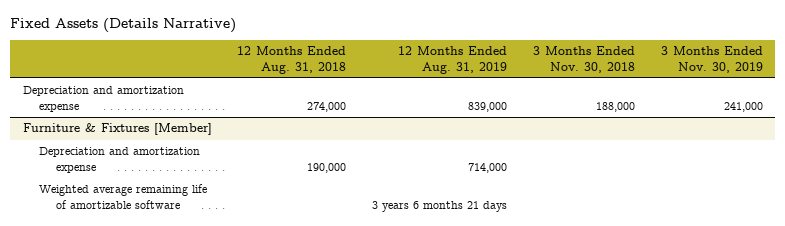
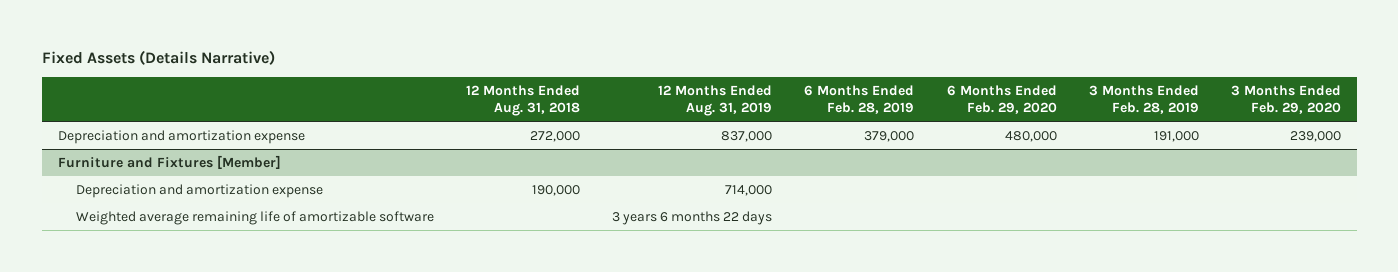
[532,46,635,73] 3 Months Ended Nov. 30, 2018 -> none
[660,46,763,73] 3 Months Ended Nov. 30, 2019 -> none
none -> [804,84,915,115] 6 Months Ended Feb. 28, 2019
none -> [946,84,1057,115] 6 Months Ended Feb. 29, 2020
none -> [1088,84,1199,115] 3 Months Ended Feb. 28, 2019
none -> [1230,84,1341,115] 3 Months Ended Feb. 29, 2020
[307,101,347,112] 274,000 -> [530,130,581,142] 272,000
[468,101,508,112] 839,000 -> [721,130,773,142] 837,000
[22,123,212,136] Furniture & Fixtures [Member] -> [57,154,281,169] Furniture and Fixtures [Member]
[372,200,508,212] 3 years 6 months 21 days -> [612,210,773,225] 3 years 6 months 22 days

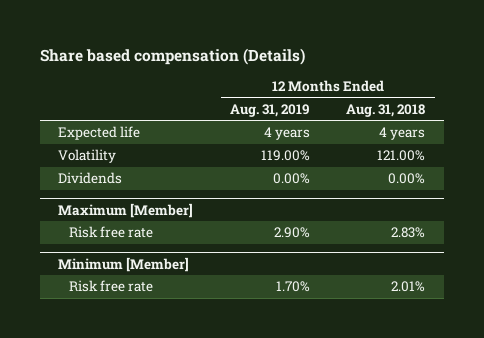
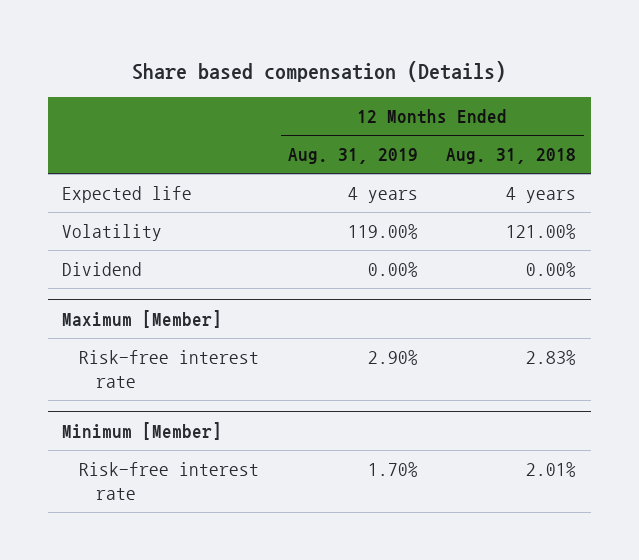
[58,172,123,185] Dividends -> [62,262,143,277] Dividend
[69,226,154,239] Risk free rate -> [79,350,260,388] Risk-free interest rate
[69,280,154,293] Risk free rate -> [79,462,260,500] Risk-free interest rate

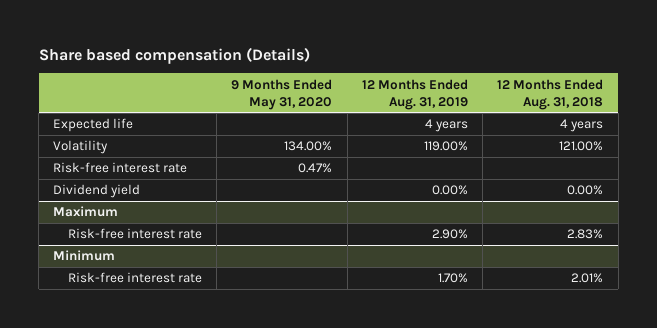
none -> [231,78,333,110] 9 Months Ended May 31, 2020
none -> [53,162,188,174] Risk-free interest rate
[62,262,143,277] Dividend -> [53,184,141,199] Dividend yield
[62,310,223,329] Maximum [Member] -> [53,206,119,218] Maximum
[62,422,223,441] Minimum [Member] -> [53,250,116,262] Minimum

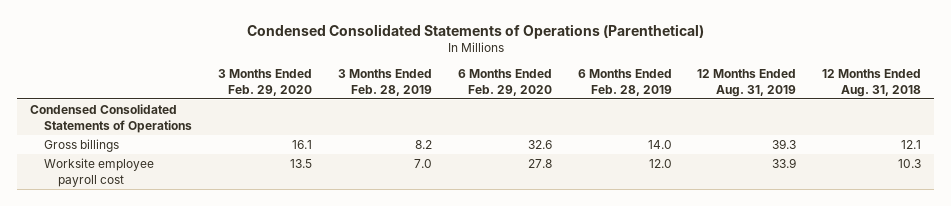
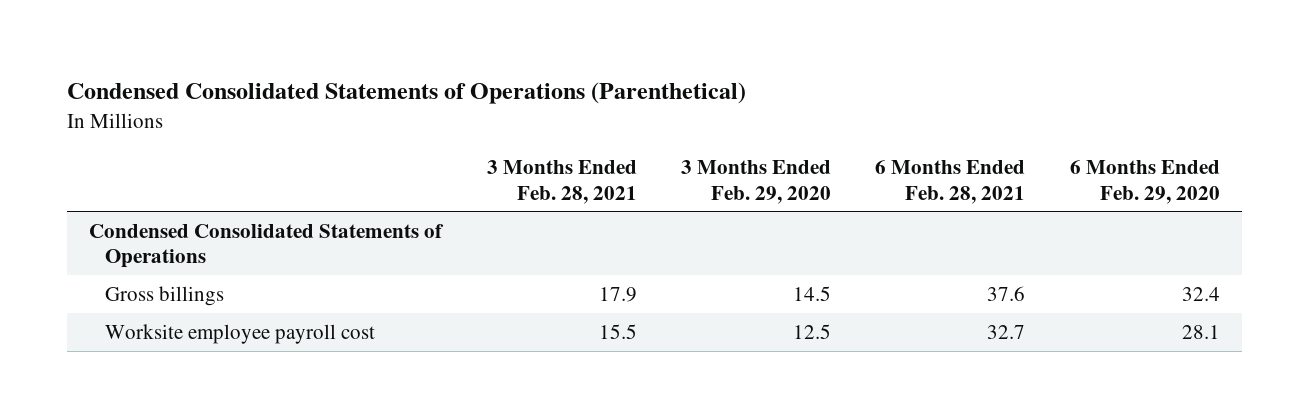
[337,69,432,96] 3 Months Ended Feb. 28, 2019 -> none
[577,69,672,96] 6 Months Ended Feb. 28, 2019 -> none
[697,69,797,97] 12 Months Ended Aug. 31, 2019 -> none
[822,69,922,97] 12 Months Ended Aug. 31, 2018 -> none
none -> [486,160,637,204] 3 Months Ended Feb. 28, 2021
none -> [875,160,1026,204] 6 Months Ended Feb. 28, 2021
[292,139,313,149] 16.1 -> [792,285,831,301] 14.5
[527,139,552,149] 32.6 -> [1181,286,1220,301] 32.4
[290,158,313,168] 13.5 -> [792,323,831,339] 12.5
[527,158,552,168] 27.8 -> [1181,324,1220,339] 28.1

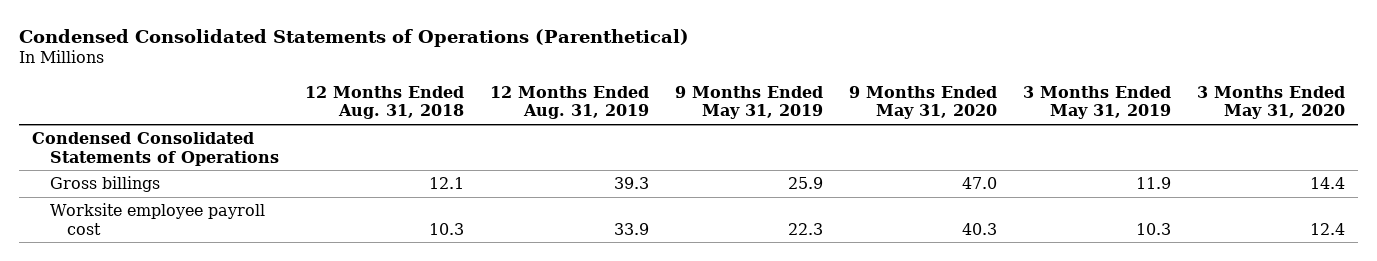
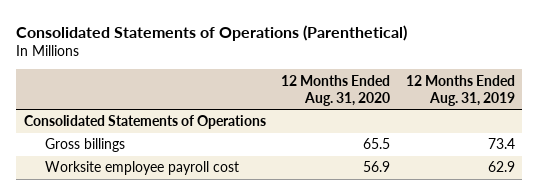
[19,28,690,47] Condensed Consolidated Statements of Operations (Parenthetical) -> [16,24,408,41] Consolidated Statements of Operations (Parenthetical)
[304,85,464,120] 12 Months Ended Aug. 31, 2018 -> none
[674,85,823,120] 9 Months Ended May 31, 2019 -> none
[848,85,997,120] 9 Months Ended May 31, 2020 -> none
[1022,85,1171,120] 3 Months Ended May 31, 2019 -> none
[1196,85,1345,120] 3 Months Ended May 31, 2020 -> none
none -> [281,74,391,106] 12 Months Ended Aug. 31, 2020
[32,131,279,166] Condensed Consolidated Statements of Operations -> [24,115,267,130] Consolidated Statements of Operations
[613,176,649,189] 39.3 -> [487,138,515,150] 73.4
[613,222,649,235] 33.9 -> [487,161,515,173] 62.9

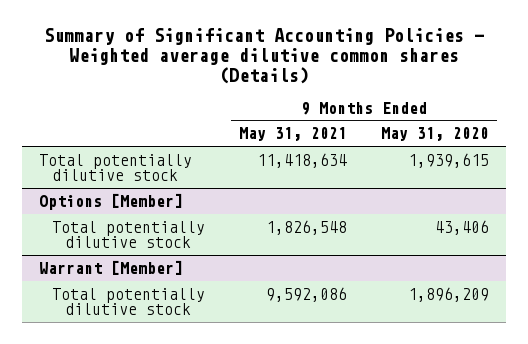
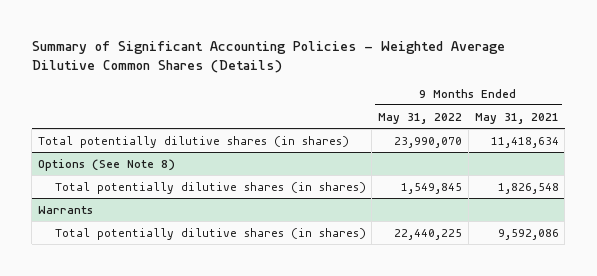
[43,28,484,85] Summary of Significant Accounting Policies - Weighted average dilutive common shares (Details) -> [31,40,505,73] Summary of Significant Accounting Policies - Weighted Average Dilutive Common Shares (Details)
[380,127,489,142] May 31, 2020 -> none
none -> [378,112,463,124] May 31, 2022
[39,153,193,182] Total potentially dilutive stock -> [38,135,350,148] Total potentially dilutive shares (in shares)
[39,192,184,210] Options [Member] -> [38,158,176,171] Options (See Note 8)
[52,220,206,249] Total potentially dilutive stock -> [54,181,366,194] Total potentially dilutive shares (in shares)
[39,259,184,275] Warrant [Member] -> [38,205,94,214] Warrants
[52,287,206,316] Total potentially dilutive stock -> [54,227,366,240] Total potentially dilutive shares (in shares)

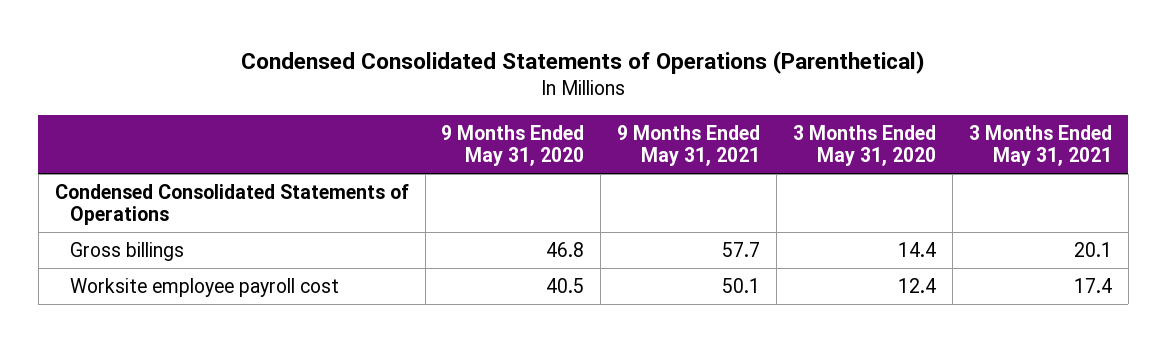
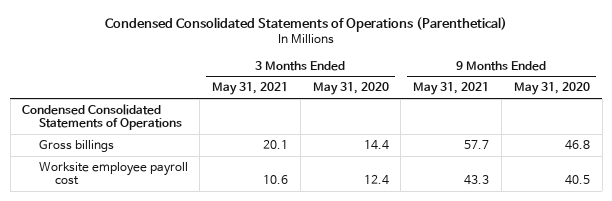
[722,277,761,293] 50.1 -> [464,175,490,186] 43.3
[1073,277,1112,293] 17.4 -> [263,175,289,185] 10.6

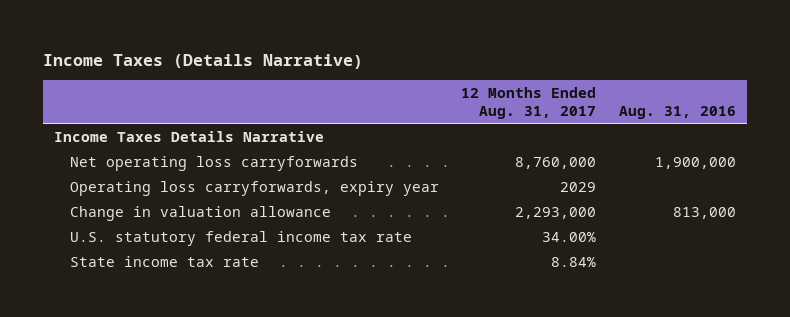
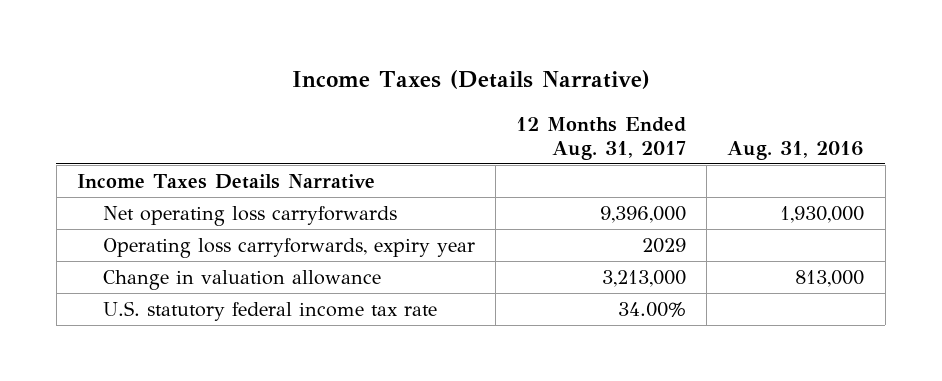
[515,156,597,169] 8,760,000 -> [600,206,687,224] 9,396,000
[654,156,736,169] 1,900,000 -> [780,206,865,224] 1,930,000
[515,206,597,219] 2,293,000 -> [602,270,687,288] 3,213,000
[69,255,259,267] State income tax rate -> none

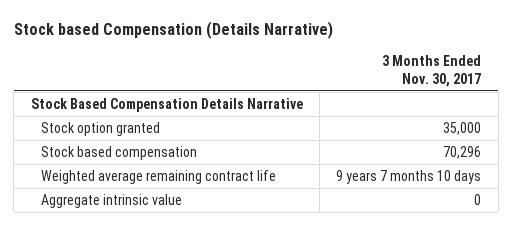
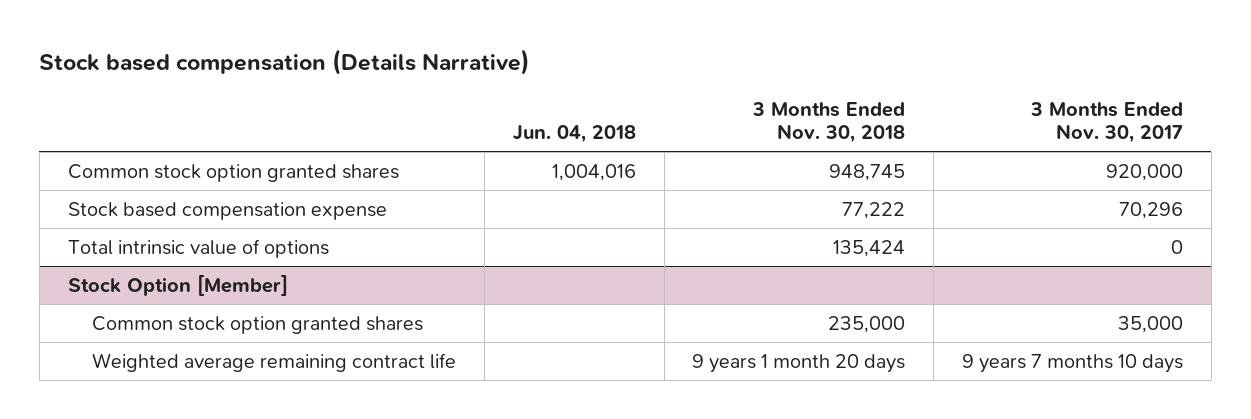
[13,21,333,40] Stock based Compensation (Details Narrative) -> [39,49,531,76] Stock based compensation (Details Narrative)
none -> [512,125,636,144] Jun. 04, 2018
none -> [752,102,906,144] 3 Months Ended Nov. 30, 2018
[30,97,303,112] Stock Based Compensation Details Narrative -> none
[40,121,160,136] Stock option granted -> [67,163,399,182] Common stock option granted shares
[443,121,482,135] 35,000 -> [1106,163,1184,181] 920,000
[40,145,197,160] Stock based compensation -> [67,201,387,220] Stock based compensation expense
none -> [67,238,329,258] Total intrinsic value of options
none -> [67,274,288,296] Stock Option [Member]
none -> [92,315,424,334] Common stock option granted shares
[40,193,182,208] Aggregate intrinsic value -> none

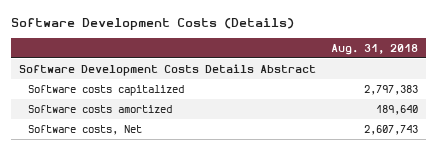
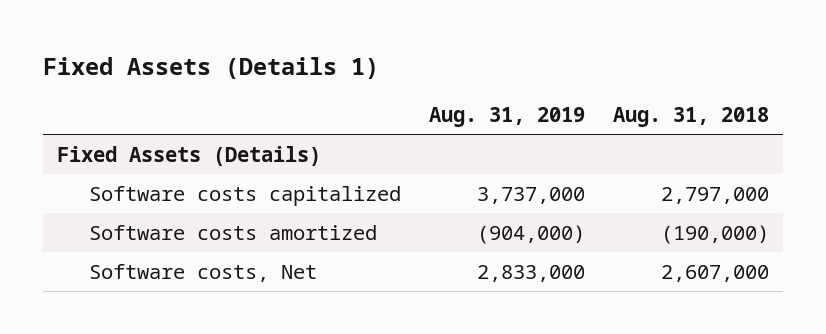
[10,18,294,31] Software Development Costs (Details) -> [43,57,380,80] Fixed Assets (Details 1)
none -> [428,107,585,128] Aug. 31, 2019
[18,63,316,76] Software Development Costs Details Abstract -> none
none -> [57,145,322,166] Fixed Assets (Details)
[364,84,419,95] 2,797,383 -> [660,186,769,204] 2,797,000
[376,104,419,115] 189,640 -> [660,224,769,244] (190,000)
[364,124,419,135] 2,607,743 -> [660,264,769,282] 2,607,000

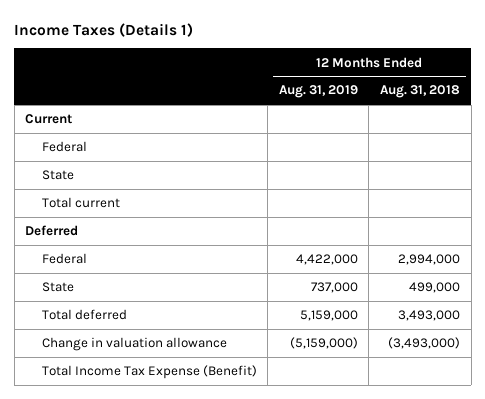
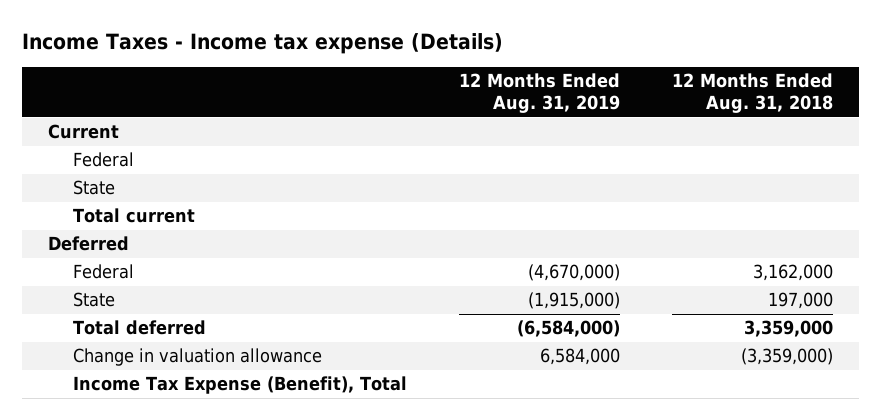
[14,23,194,38] Income Taxes (Details 1) -> [21,32,503,54] Income Taxes - Income tax expense (Details)
[295,254,358,266] 4,422,000 -> [527,264,620,282] (4,670,000)
[397,254,460,266] 2,994,000 -> [752,264,833,282] 3,162,000
[310,282,358,294] 737,000 -> [527,292,620,310] (1,915,000)
[408,282,460,294] 499,000 -> [767,292,833,310] 197,000
[299,310,358,322] 5,159,000 -> [516,320,620,338] (6,584,000)
[397,310,460,322] 3,493,000 -> [743,320,833,338] 3,359,000
[289,337,358,350] (5,159,000) -> [539,348,620,366] 6,584,000
[387,337,460,350] (3,493,000) -> [740,348,833,366] (3,359,000)
[41,365,257,380] Total Income Tax Expense (Benefit) -> [72,376,407,395] Income Tax Expense (Benefit), Total

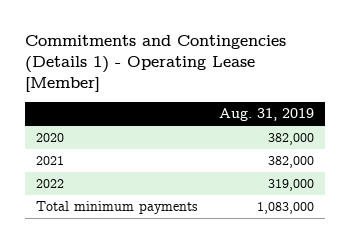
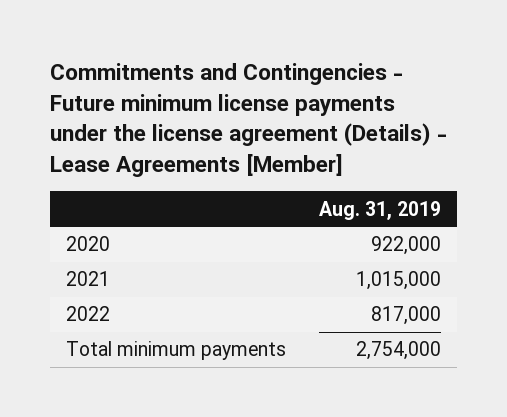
[25,35,287,93] Commitments and Contingencies (Details 1) - Operating Lease [Member] -> [49,63,447,177] Commitments and Contingencies - Future minimum license payments under the license agreement (Details) - Lease Agreements [Member]
[268,133,315,146] 382,000 -> [371,236,442,256] 922,000
[268,156,315,169] 382,000 -> [356,271,442,291] 1,015,000
[268,179,315,192] 319,000 -> [371,306,442,326] 817,000
[257,202,315,215] 1,083,000 -> [356,341,442,361] 2,754,000

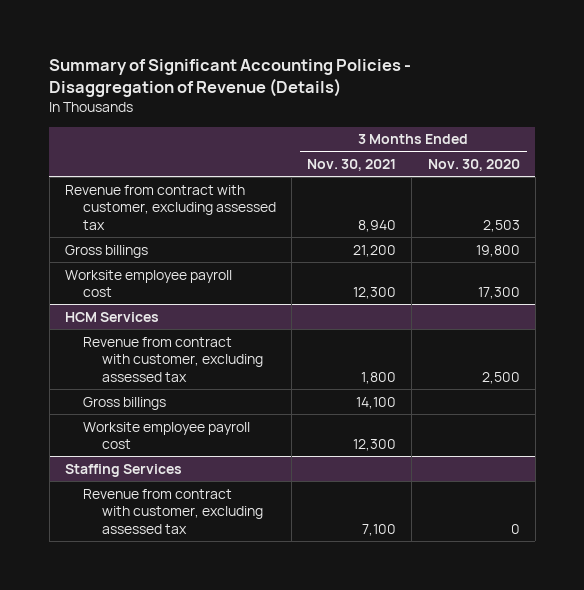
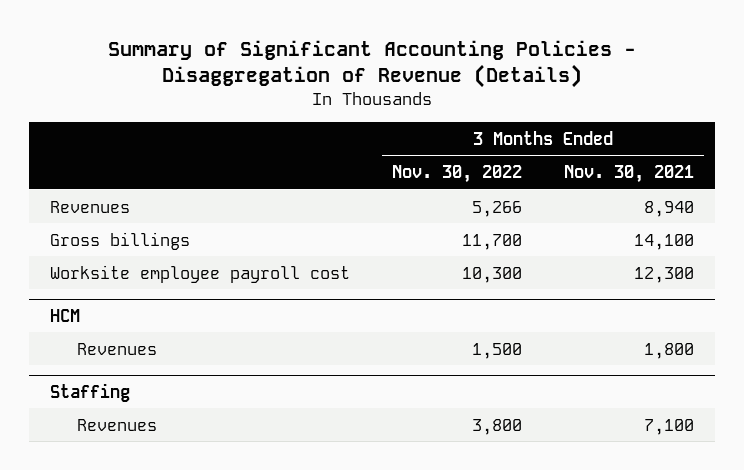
[427,158,520,171] Nov. 30, 2020 -> none
none -> [392,165,523,184] Nov. 30, 2022
[64,244,148,258] Gross billings -> none
[64,269,232,298] Worksite employee payroll cost -> none
[64,311,159,322] HCM Services -> none
[83,336,263,382] Revenue from contract with customer, excluding assessed tax -> none
[64,184,277,230] Revenue from contract with customer, excluding assessed tax -> [50,200,131,213] Revenues
[83,488,263,534] Revenue from contract with customer, excluding assessed tax -> none
none -> [50,308,81,322] HCM
none -> [77,342,158,355] Revenues
[64,463,182,477] Staffing Services -> [50,382,131,402] Staffing
none -> [77,418,158,431] Revenues

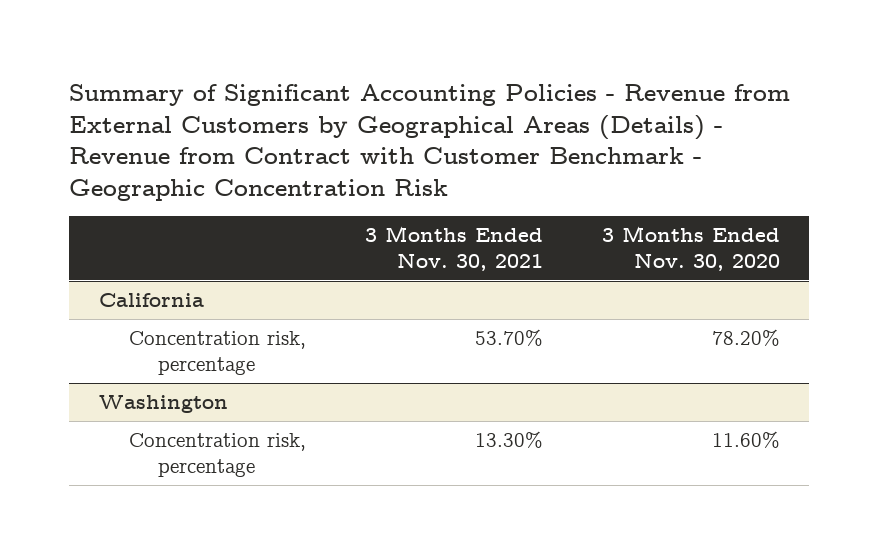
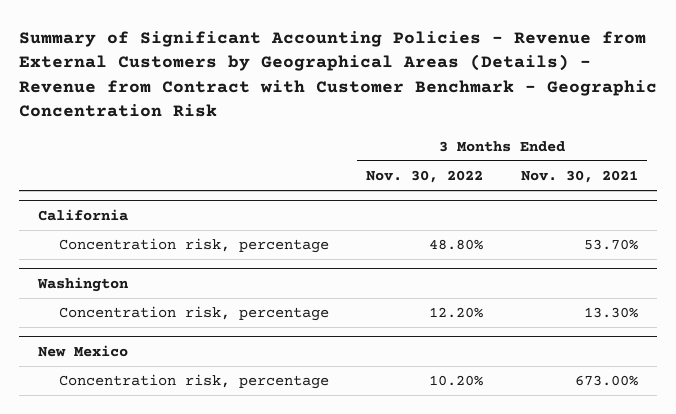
[601,226,780,271] 3 Months Ended Nov. 30, 2020 -> none
none -> [366,170,484,184] Nov. 30, 2022
none -> [37,344,128,357] New Mexico
none -> [58,374,329,390] Concentration risk, percentage

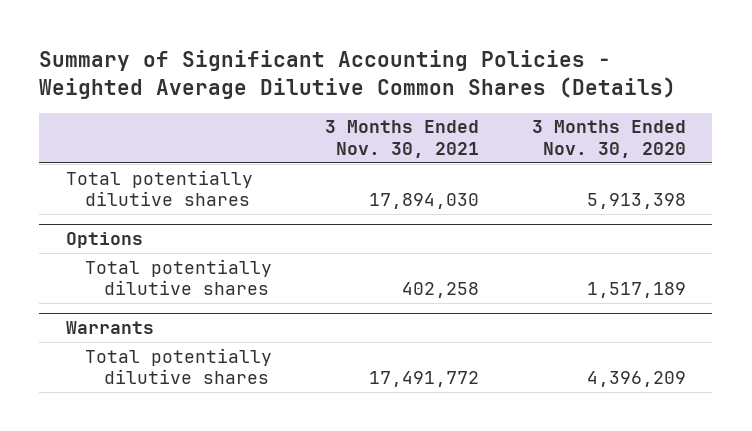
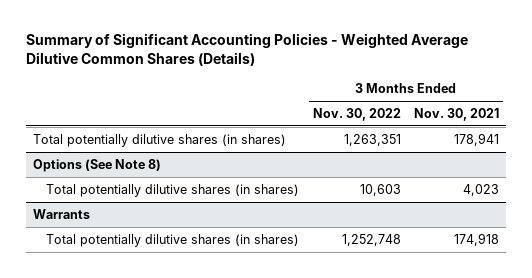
[531,120,686,158] 3 Months Ended Nov. 30, 2020 -> none
none -> [312,107,401,121] Nov. 30, 2022
[65,169,253,207] Total potentially dilutive shares -> [32,133,286,147] Total potentially dilutive shares (in shares)
[368,193,479,210] 17,894,030 -> [454,132,500,146] 178,941
[65,232,143,249] Options -> [32,158,161,172] Options (See Note 8)
[85,258,273,296] Total potentially dilutive shares -> [46,183,300,197] Total potentially dilutive shares (in shares)
[401,282,479,299] 402,258 -> [463,183,500,196] 4,023
[85,347,273,385] Total potentially dilutive shares -> [46,233,300,247] Total potentially dilutive shares (in shares)
[368,371,479,388] 17,491,772 -> [454,232,500,246] 174,918

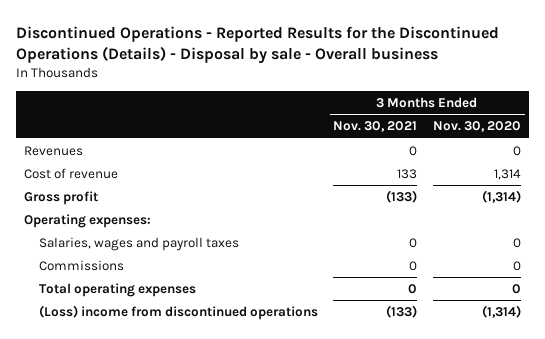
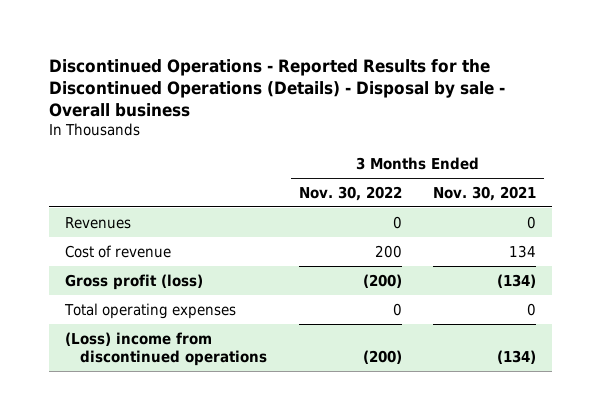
[433,121,522,133] Nov. 30, 2020 -> none
none -> [298,185,402,201] Nov. 30, 2022
[24,213,152,228] Operating expenses: -> none
[38,236,239,251] Salaries, wages and payroll taxes -> none
[38,259,124,271] Commissions -> none
[397,168,418,179] 133 -> [509,244,537,258] 134
[24,190,99,205] Gross profit -> [65,273,204,290] Gross profit (loss)
[386,189,418,203] (133) -> [497,273,537,288] (134)
[386,304,418,318] (133) -> [497,349,537,364] (134)

